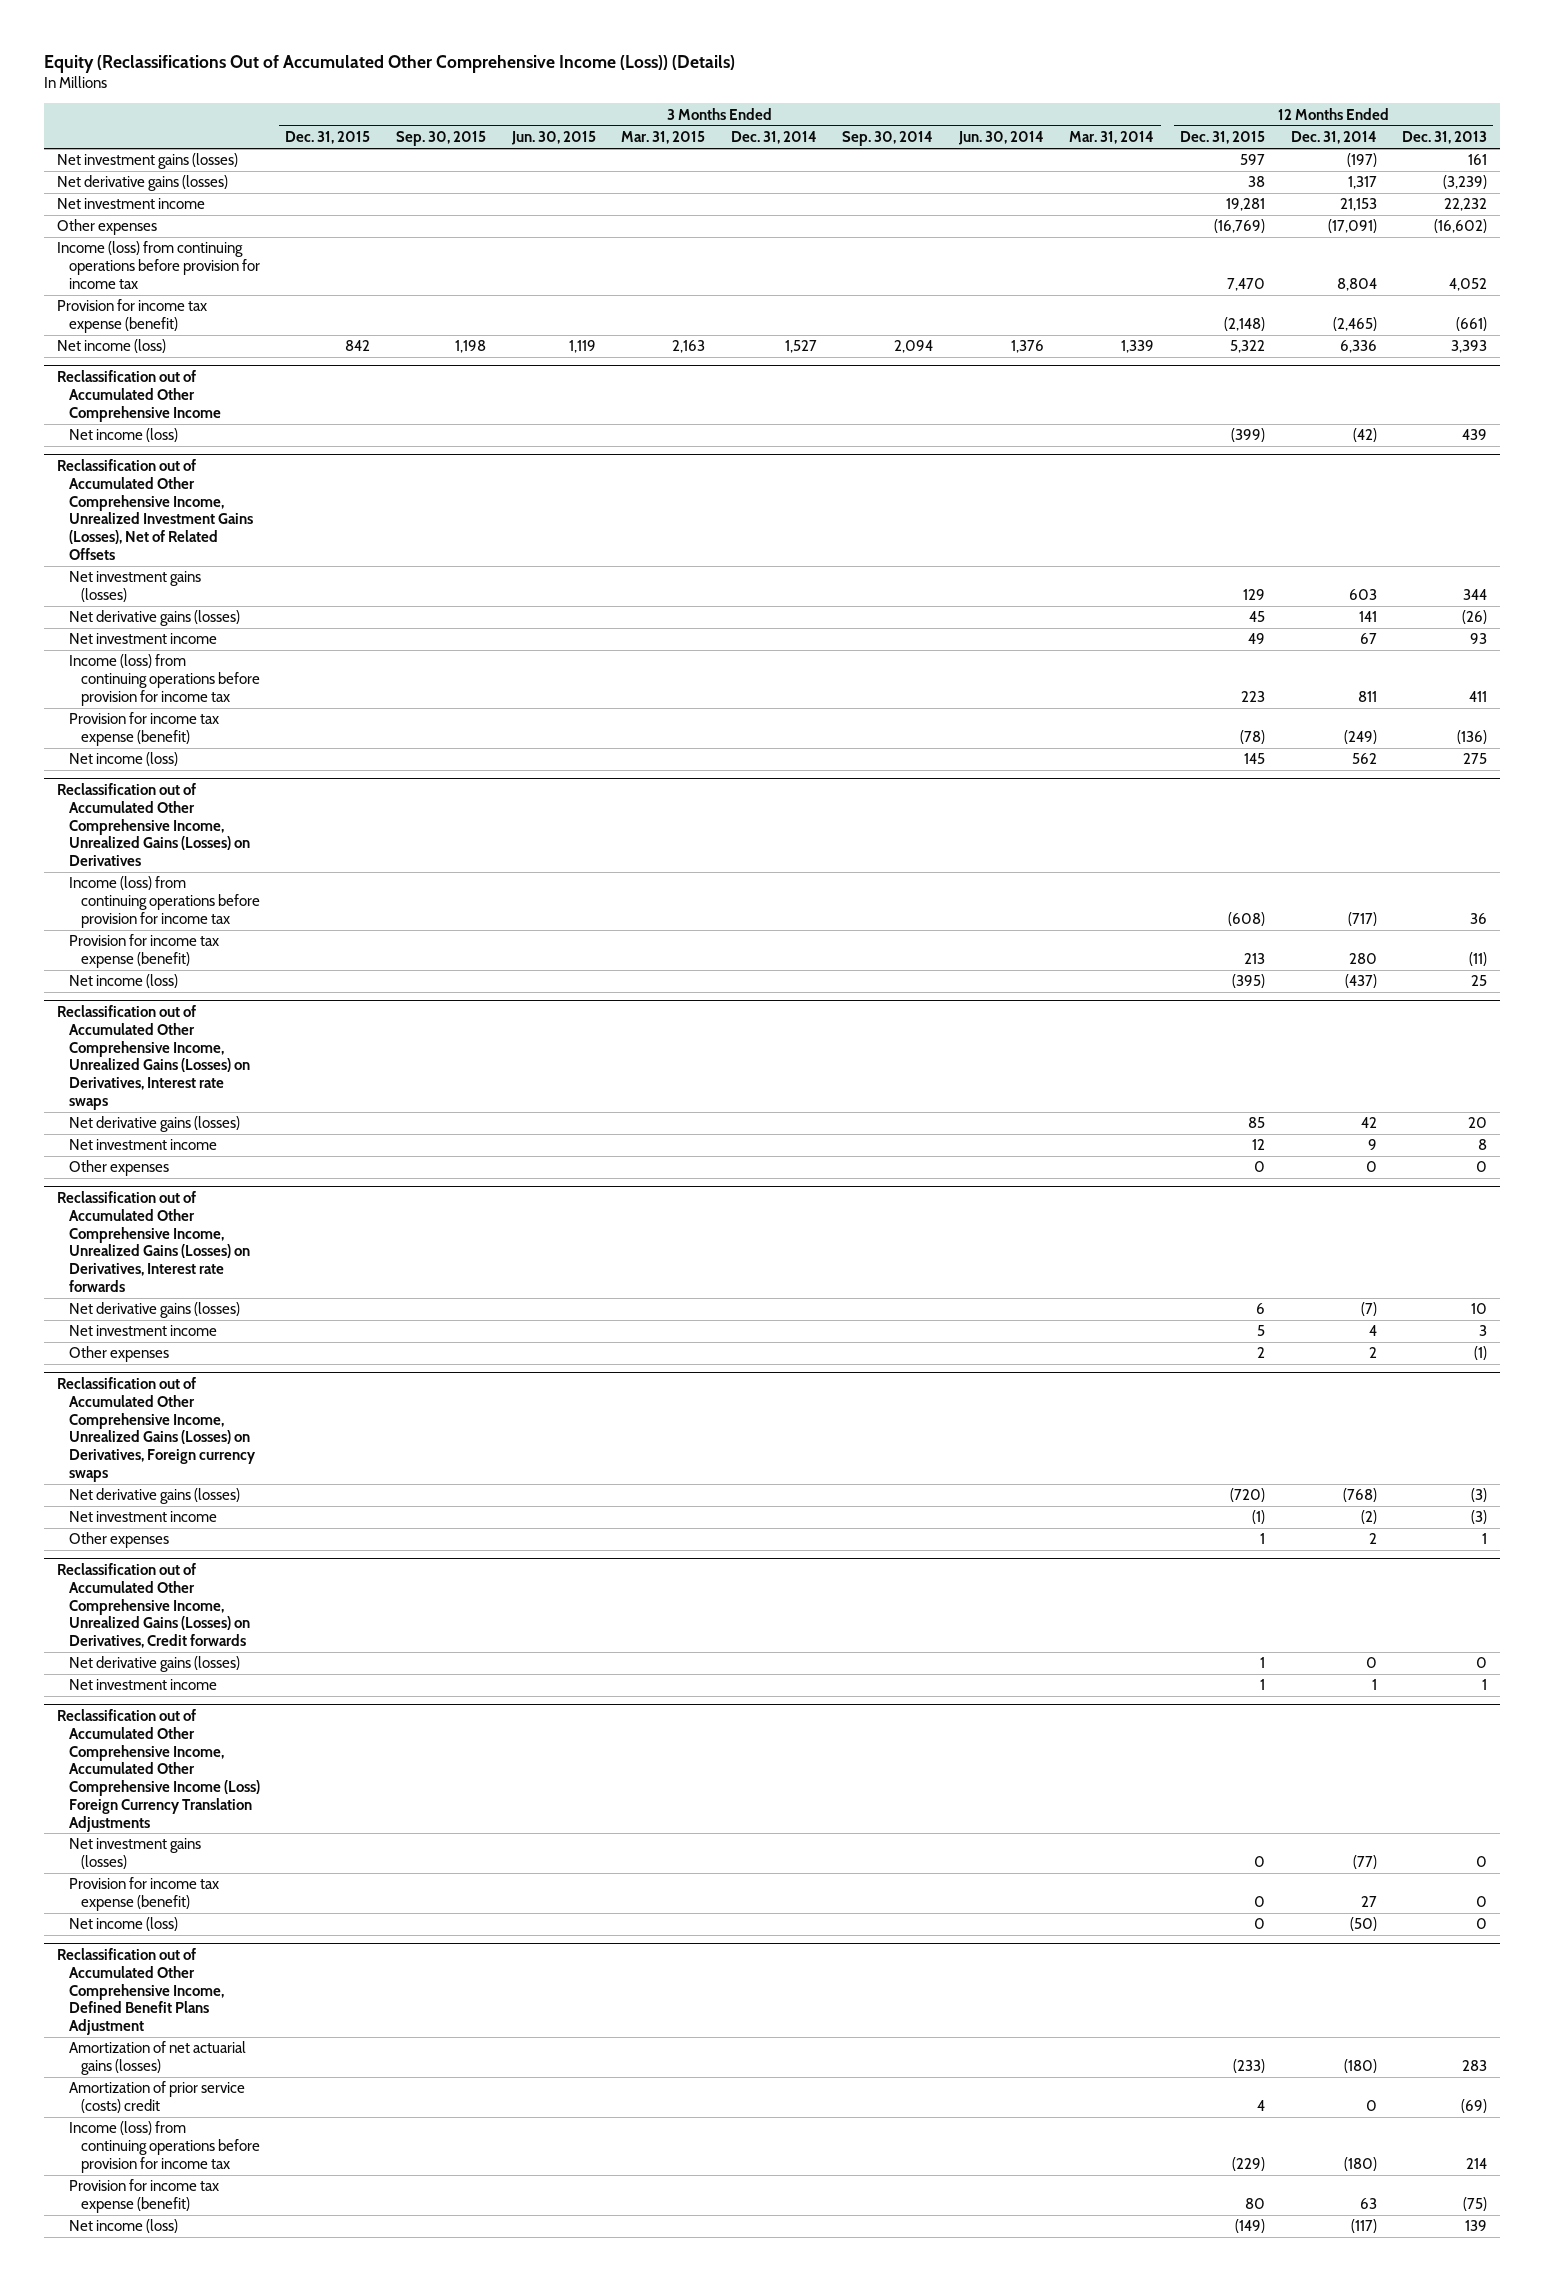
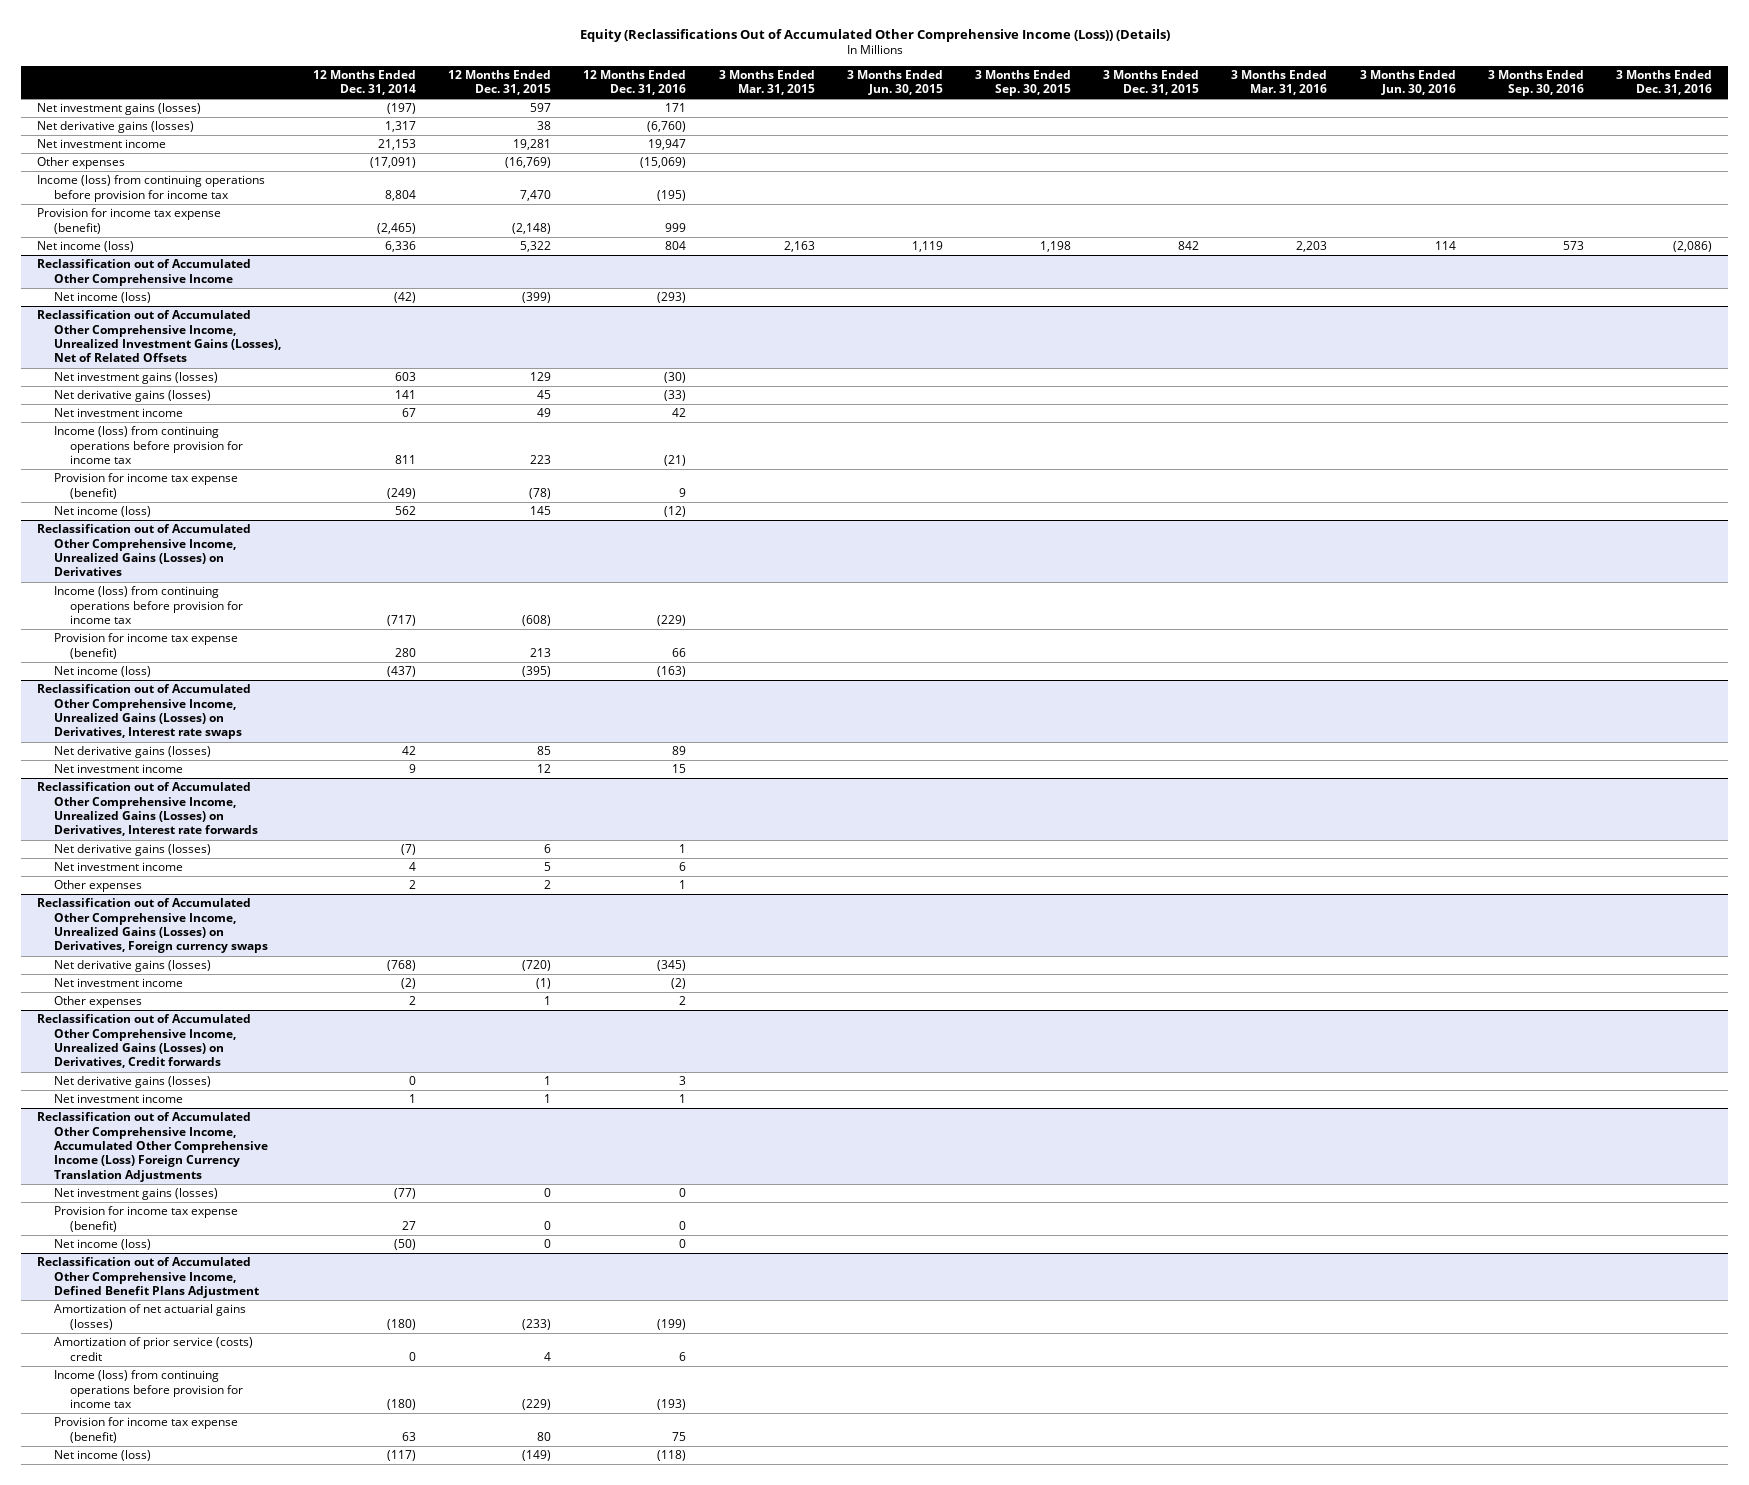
[730,131,817,145] Dec. 31, 2014 -> none
[842,131,934,147] Sep. 30, 2014 -> none
[957,131,1044,146] Jun. 30, 2014 -> none
[1069,131,1155,145] Mar. 31, 2014 -> none
[1402,131,1488,145] Dec. 31, 2013 -> none
none -> [583,69,687,96] 12 Months Ended Dec. 31, 2016
none -> [1231,69,1328,96] 3 Months Ended Mar. 31, 2016
none -> [1359,69,1456,96] 3 Months Ended Jun. 30, 2016
none -> [1487,69,1584,97] 3 Months Ended Sep. 30, 2016
none -> [1616,69,1713,96] 3 Months Ended Dec. 31, 2016
[68,1160,169,1177] Other expenses -> none

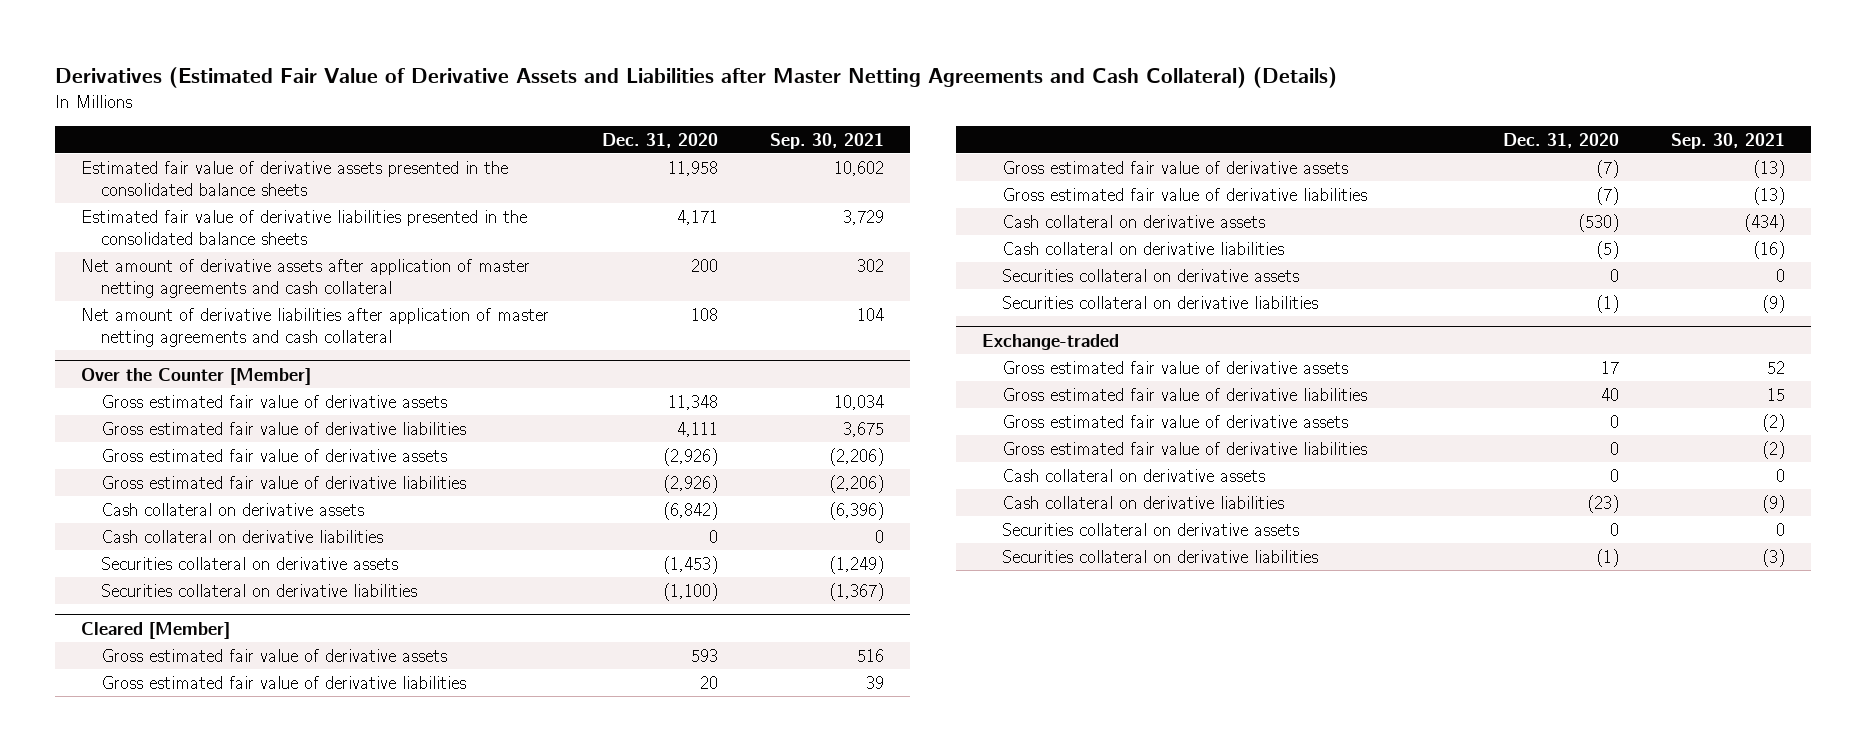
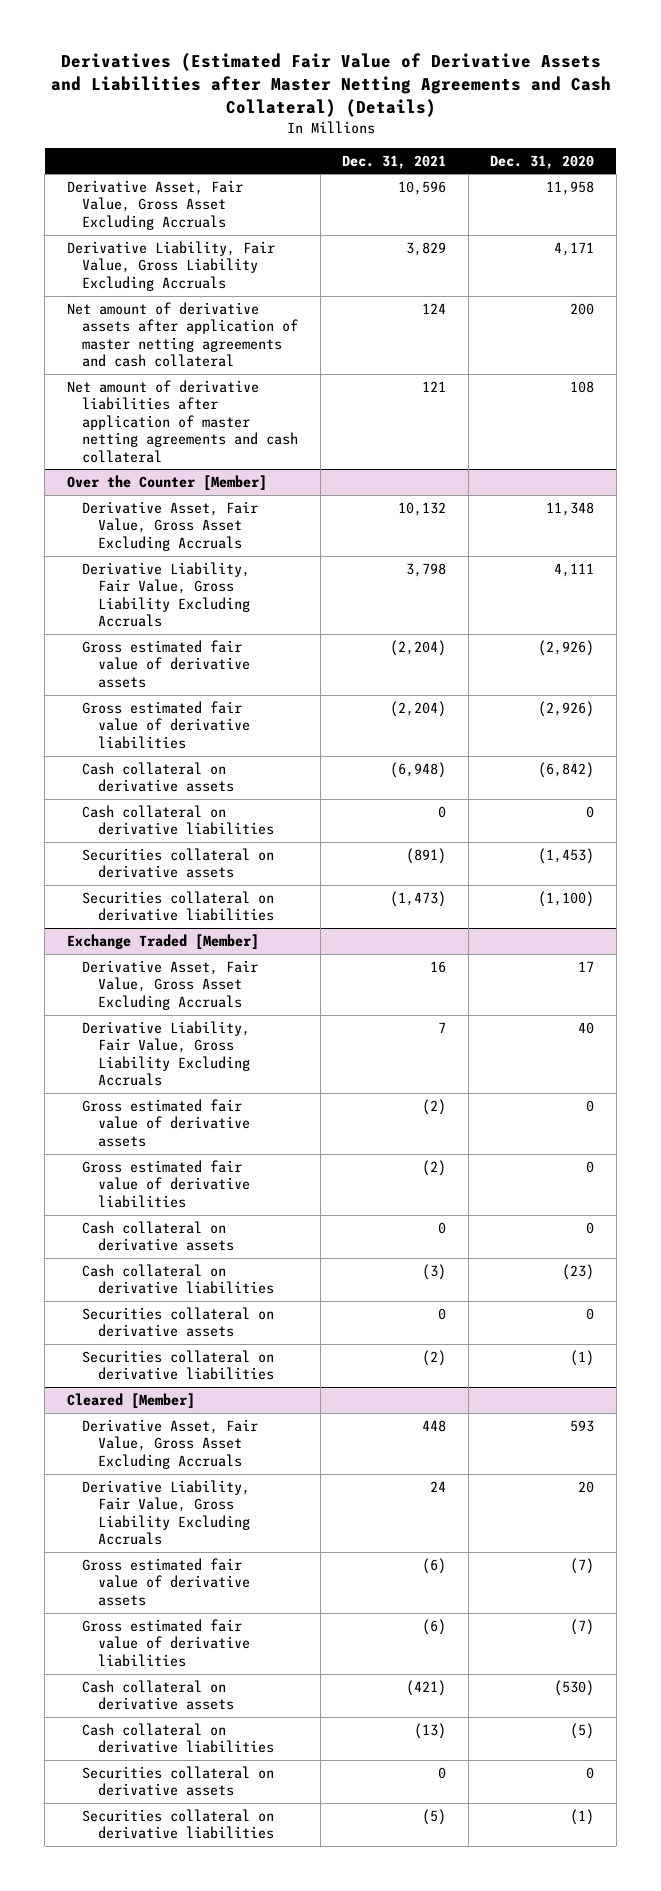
[770,132,885,149] Sep. 30, 2021 -> none
none -> [342,154,447,169] Dec. 31, 2021
[81,160,509,196] Estimated fair value of derivative assets presented in the consolidated balance sheets -> [66,179,243,230] Derivative Asset, Fair Value, Gross Asset Excluding Accruals
[81,209,528,245] Estimated fair value of derivative liabilities presented in the consolidated balance sheets -> [66,240,275,291] Derivative Liability, Fair Value, Gross Liability Excluding Accruals
[100,394,447,408] Gross estimated fair value of derivative assets -> [82,500,259,551] Derivative Asset, Fair Value, Gross Asset Excluding Accruals
[100,421,466,435] Gross estimated fair value of derivative liabilities -> [82,561,251,628] Derivative Liability, Fair Value, Gross Liability Excluding Accruals
none -> [66,933,259,950] Exchange Traded [Member]
none -> [82,959,259,1010] Derivative Asset, Fair Value, Gross Asset Excluding Accruals
none -> [82,1020,251,1087] Derivative Liability, Fair Value, Gross Liability Excluding Accruals
none -> [82,1098,251,1147] Gross estimated fair value of derivative assets
none -> [82,1159,251,1208] Gross estimated fair value of derivative liabilities
none -> [82,1220,235,1252] Cash collateral on derivative assets
none -> [82,1263,275,1295] Cash collateral on derivative liabilities
none -> [82,1306,275,1338] Securities collateral on derivative assets
none -> [82,1349,275,1381] Securities collateral on derivative liabilities
[100,648,447,662] Gross estimated fair value of derivative assets -> [82,1418,259,1469] Derivative Asset, Fair Value, Gross Asset Excluding Accruals
[100,675,466,689] Gross estimated fair value of derivative liabilities -> [82,1479,251,1546] Derivative Liability, Fair Value, Gross Liability Excluding Accruals
[982,333,1120,350] Exchange-traded -> none
[1001,360,1348,374] Gross estimated fair value of derivative assets -> none
[1001,387,1367,401] Gross estimated fair value of derivative liabilities -> none
[1001,414,1348,428] Gross estimated fair value of derivative assets -> none
[1001,441,1367,455] Gross estimated fair value of derivative liabilities -> none
[1001,468,1265,482] Cash collateral on derivative assets -> none
[1001,495,1284,509] Cash collateral on derivative liabilities -> none
[1001,522,1299,536] Securities collateral on derivative assets -> none
[1001,549,1318,563] Securities collateral on derivative liabilities -> none

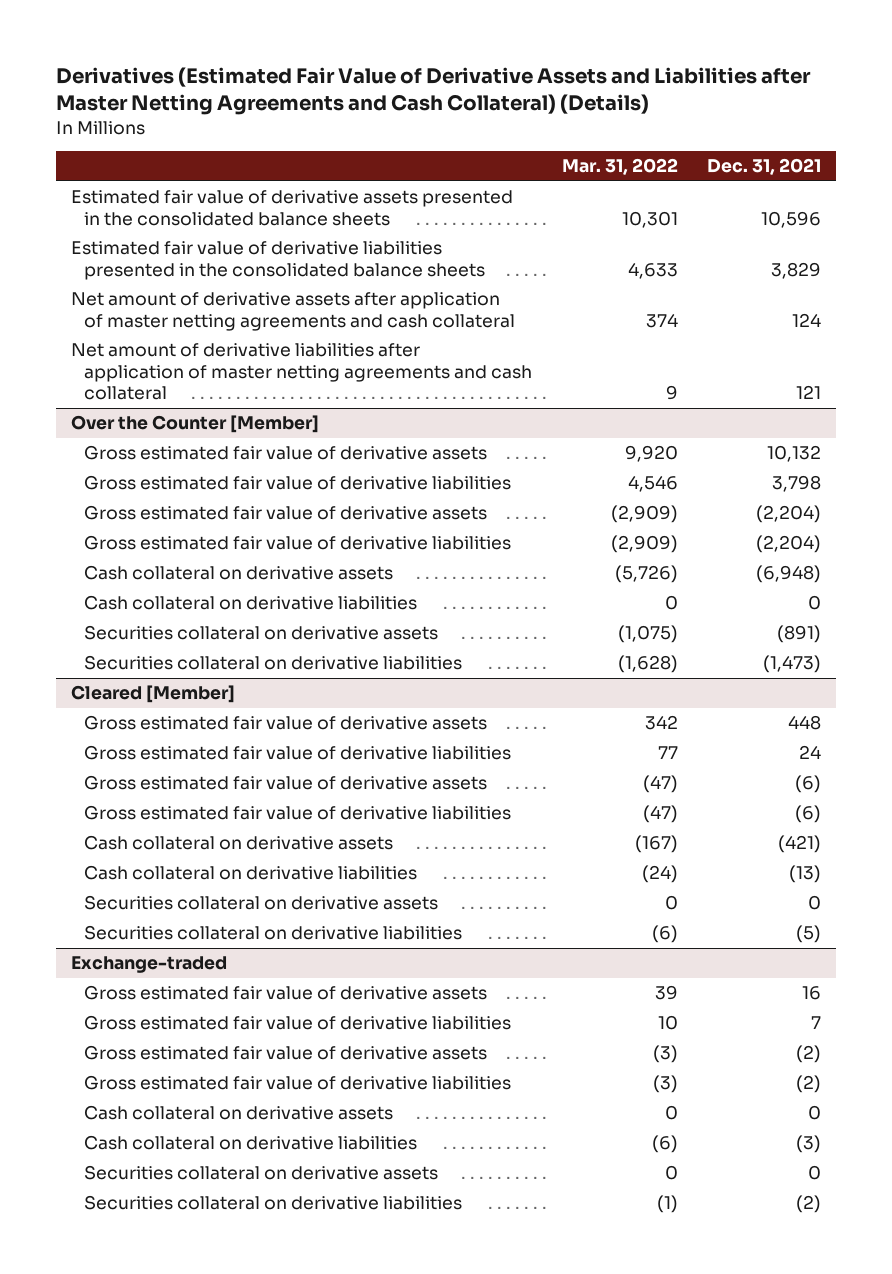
[490,154,595,169] Dec. 31, 2020 -> none
none -> [561,158,678,176] Mar. 31, 2022
[66,179,243,230] Derivative Asset, Fair Value, Gross Asset Excluding Accruals -> [70,190,513,226] Estimated fair value of derivative assets presented in the consolidated balance sheets
[66,240,275,291] Derivative Liability, Fair Value, Gross Liability Excluding Accruals -> [70,241,485,280] Estimated fair value of derivative liabilities presented in the consolidated balance sheets
[82,500,259,551] Derivative Asset, Fair Value, Gross Asset Excluding Accruals -> [83,445,487,461] Gross estimated fair value of derivative assets
[82,561,251,628] Derivative Liability, Fair Value, Gross Liability Excluding Accruals -> [83,475,511,491] Gross estimated fair value of derivative liabilities
[66,933,259,950] Exchange Traded [Member] -> none
[82,959,259,1010] Derivative Asset, Fair Value, Gross Asset Excluding Accruals -> none
[82,1020,251,1087] Derivative Liability, Fair Value, Gross Liability Excluding Accruals -> none
[82,1098,251,1147] Gross estimated fair value of derivative assets -> none
[82,1159,251,1208] Gross estimated fair value of derivative liabilities -> none
[82,1220,235,1252] Cash collateral on derivative assets -> none
[82,1263,275,1295] Cash collateral on derivative liabilities -> none
[82,1306,275,1338] Securities collateral on derivative assets -> none
[82,1349,275,1381] Securities collateral on derivative liabilities -> none
[82,1418,259,1469] Derivative Asset, Fair Value, Gross Asset Excluding Accruals -> [83,715,487,731] Gross estimated fair value of derivative assets
[82,1479,251,1546] Derivative Liability, Fair Value, Gross Liability Excluding Accruals -> [83,745,511,761] Gross estimated fair value of derivative liabilities
none -> [70,956,227,974] Exchange-traded
none -> [83,985,487,1001] Gross estimated fair value of derivative assets
none -> [83,1015,511,1031] Gross estimated fair value of derivative liabilities
none -> [83,1045,487,1061] Gross estimated fair value of derivative assets
none -> [83,1075,511,1091] Gross estimated fair value of derivative liabilities
none -> [83,1105,393,1121] Cash collateral on derivative assets
none -> [83,1135,417,1151] Cash collateral on derivative liabilities
none -> [83,1165,438,1181] Securities collateral on derivative assets
none -> [83,1195,462,1211] Securities collateral on derivative liabilities

